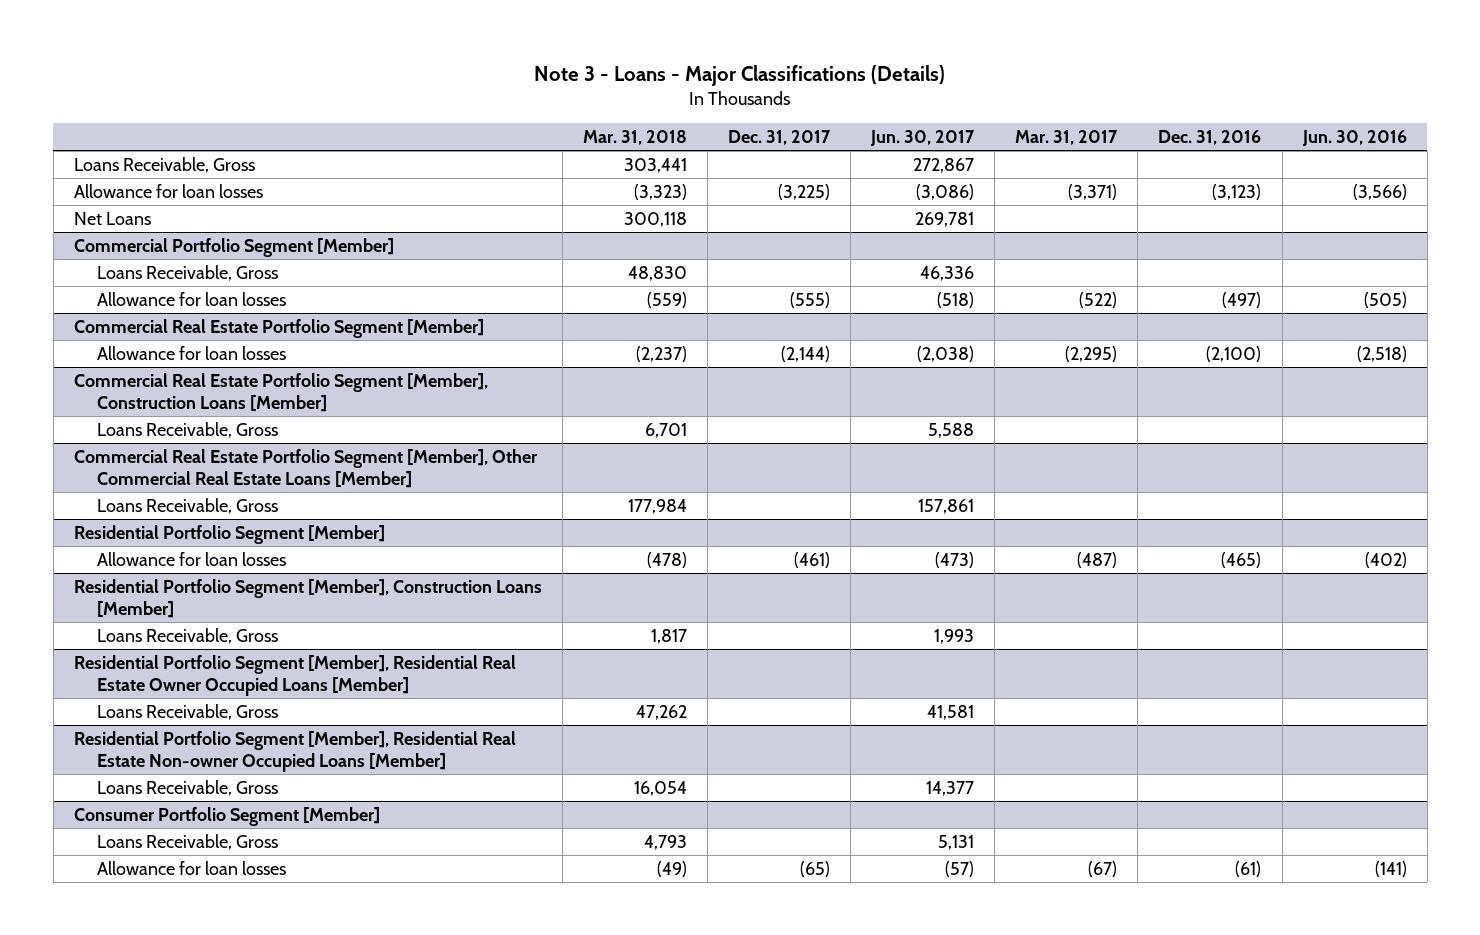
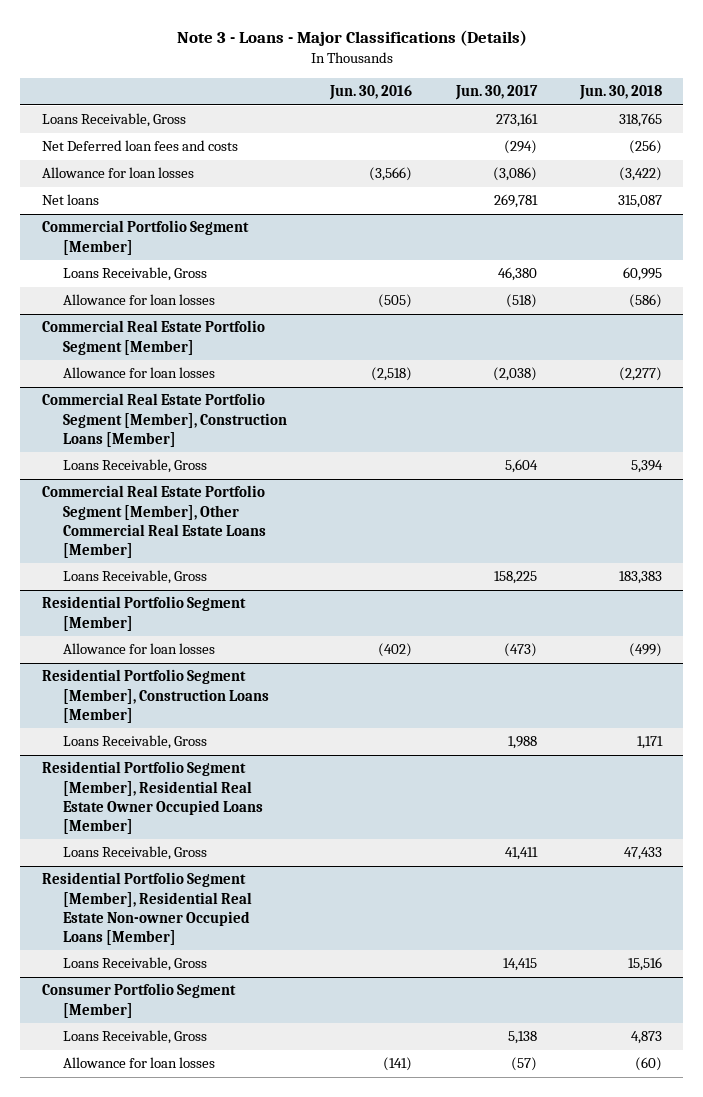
[582,130,687,146] Mar. 31, 2018 -> none
[727,130,831,146] Dec. 31, 2017 -> none
[1015,130,1119,146] Mar. 31, 2017 -> none
[1158,130,1262,146] Dec. 31, 2016 -> none
none -> [578,85,662,101] Jun. 30, 2018
[913,157,975,173] 272,867 -> [495,113,538,128] 273,161
none -> [41,140,238,152] Net Deferred loan fees and costs
[73,211,151,225] Net Loans -> [41,194,99,206] Net loans
[920,265,975,281] 46,336 -> [497,267,537,282] 46,380
[928,422,975,438] 5,588 -> [504,459,538,474] 5,604
[918,498,975,514] 157,861 -> [493,571,537,585] 158,225
[934,628,975,644] 1,993 -> [507,736,537,750] 1,988
[927,704,975,720] 41,581 -> [504,847,538,861] 41,411
[926,780,975,796] 14,377 -> [502,958,537,972] 14,415
[938,834,975,850] 5,131 -> [507,1031,537,1045] 5,138

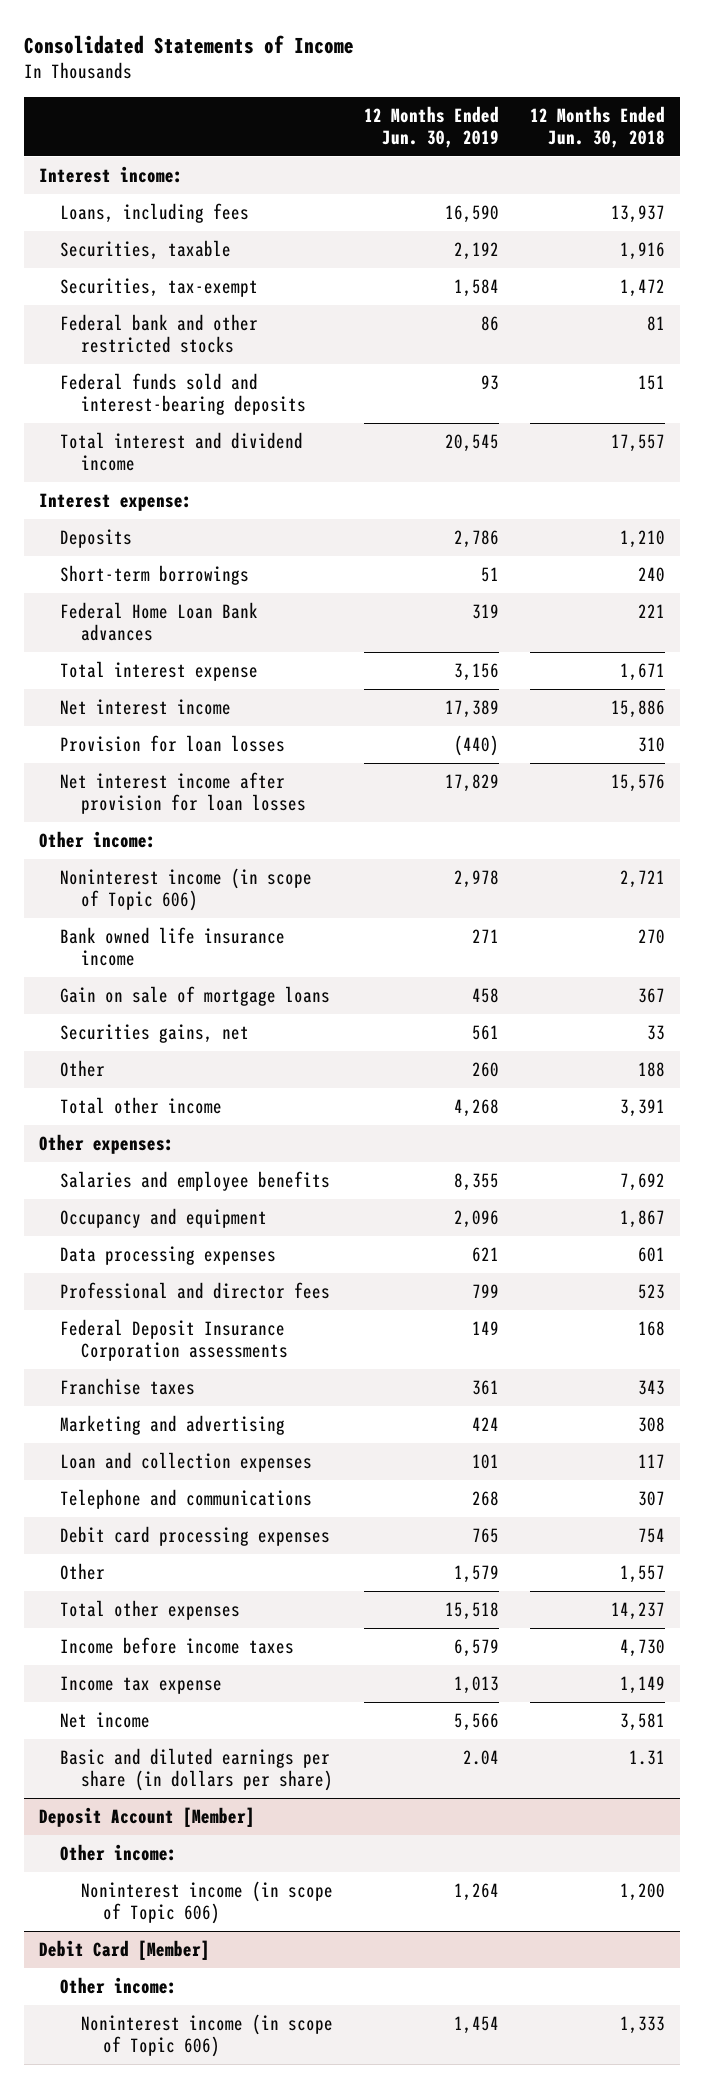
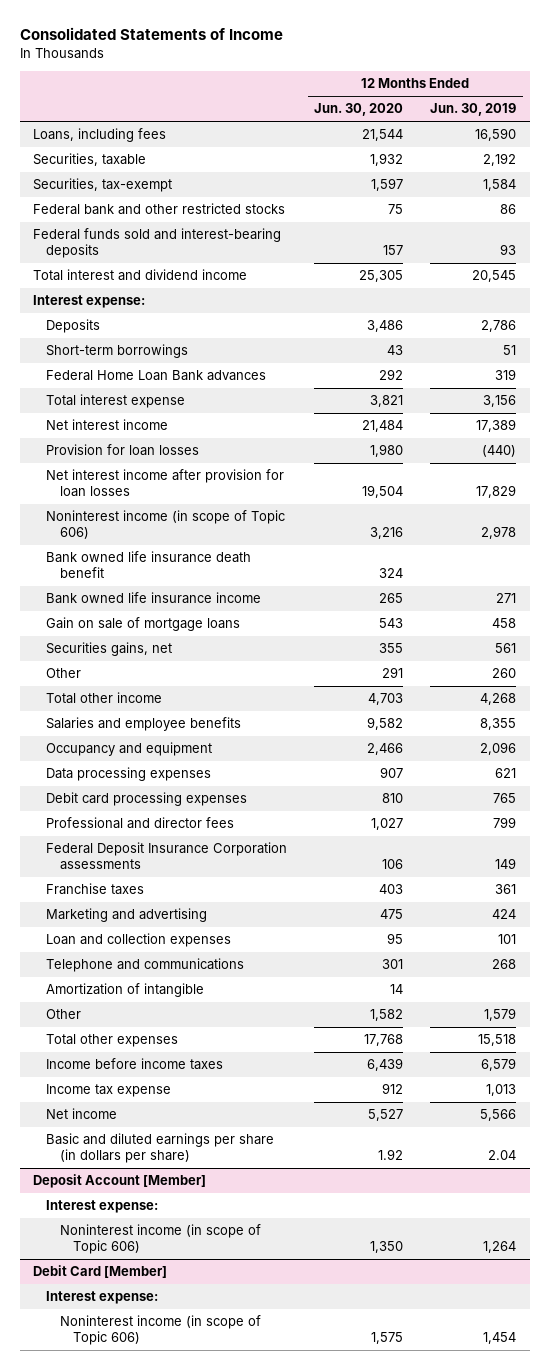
[529,105,665,149] 12 Months Ended Jun. 30, 2018 -> none
none -> [314,103,404,117] Jun. 30, 2020
[38,165,183,183] Interest income: -> none
[38,830,156,848] Other income: -> none
none -> [46,551,252,579] Bank owned life insurance death benefit
[38,1133,174,1154] Other expenses: -> none
[60,1525,331,1546] Debit card processing expenses -> [46,792,248,807] Debit card processing expenses
none -> [46,983,205,998] Amortization of intangible
[60,1843,178,1861] Other income: -> none
none -> [46,1200,159,1214] Interest expense:
[60,1976,178,1994] Other income: -> none
none -> [46,1291,159,1305] Interest expense:

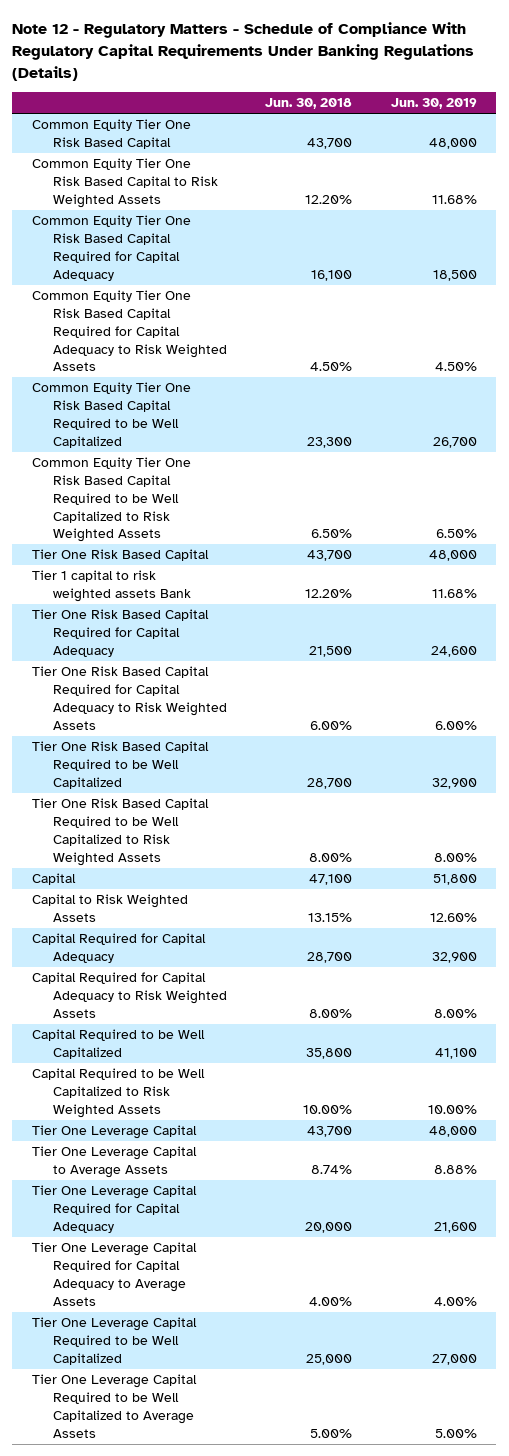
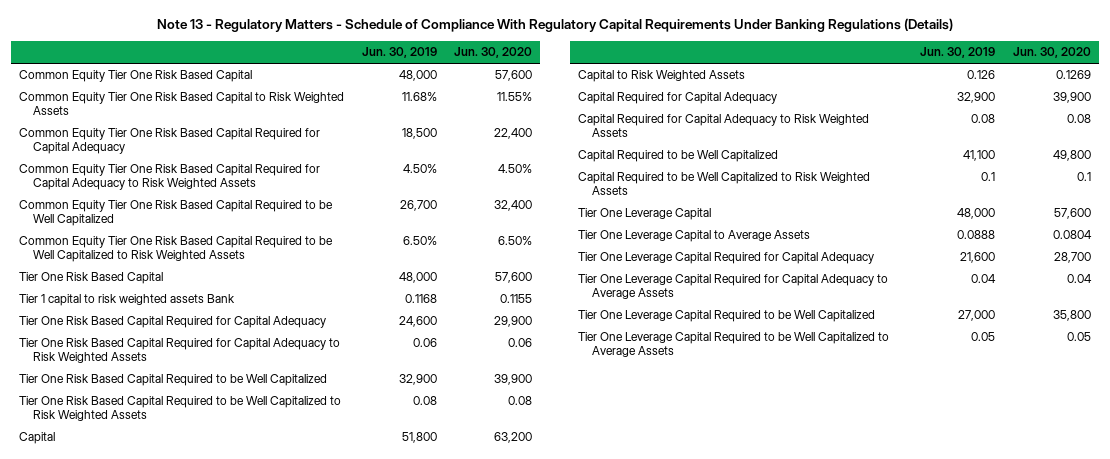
[12,22,475,81] Note 12 - Regulatory Matters - Schedule of Compliance With Regulatory Capital Requirements Under Banking Regulations (Details) -> [156,18,953,33] Note 13 - Regulatory Matters - Schedule of Compliance With Regulatory Capital Requirements Under Banking Regulations (Details)
[265,98,353,110] Jun. 30, 2018 -> none
none -> [453,47,532,59] Jun. 30, 2020
[431,589,477,599] 11.68% -> [404,294,437,304] 0.1168
[434,720,477,730] 6.00% -> [412,338,437,348] 0.06
[433,852,477,862] 8.00% -> [412,396,437,406] 0.08
[429,913,477,923] 12.60% -> [967,70,996,80] 0.126
[433,1008,477,1018] 8.00% -> [971,114,996,124] 0.08
[427,1104,477,1114] 10.00% -> [981,172,996,182] 0.1
[433,1165,477,1175] 8.88% -> [957,230,996,240] 0.0888
[433,1296,477,1306] 4.00% -> [971,274,997,284] 0.04
[434,1428,477,1438] 5.00% -> [971,332,996,342] 0.05

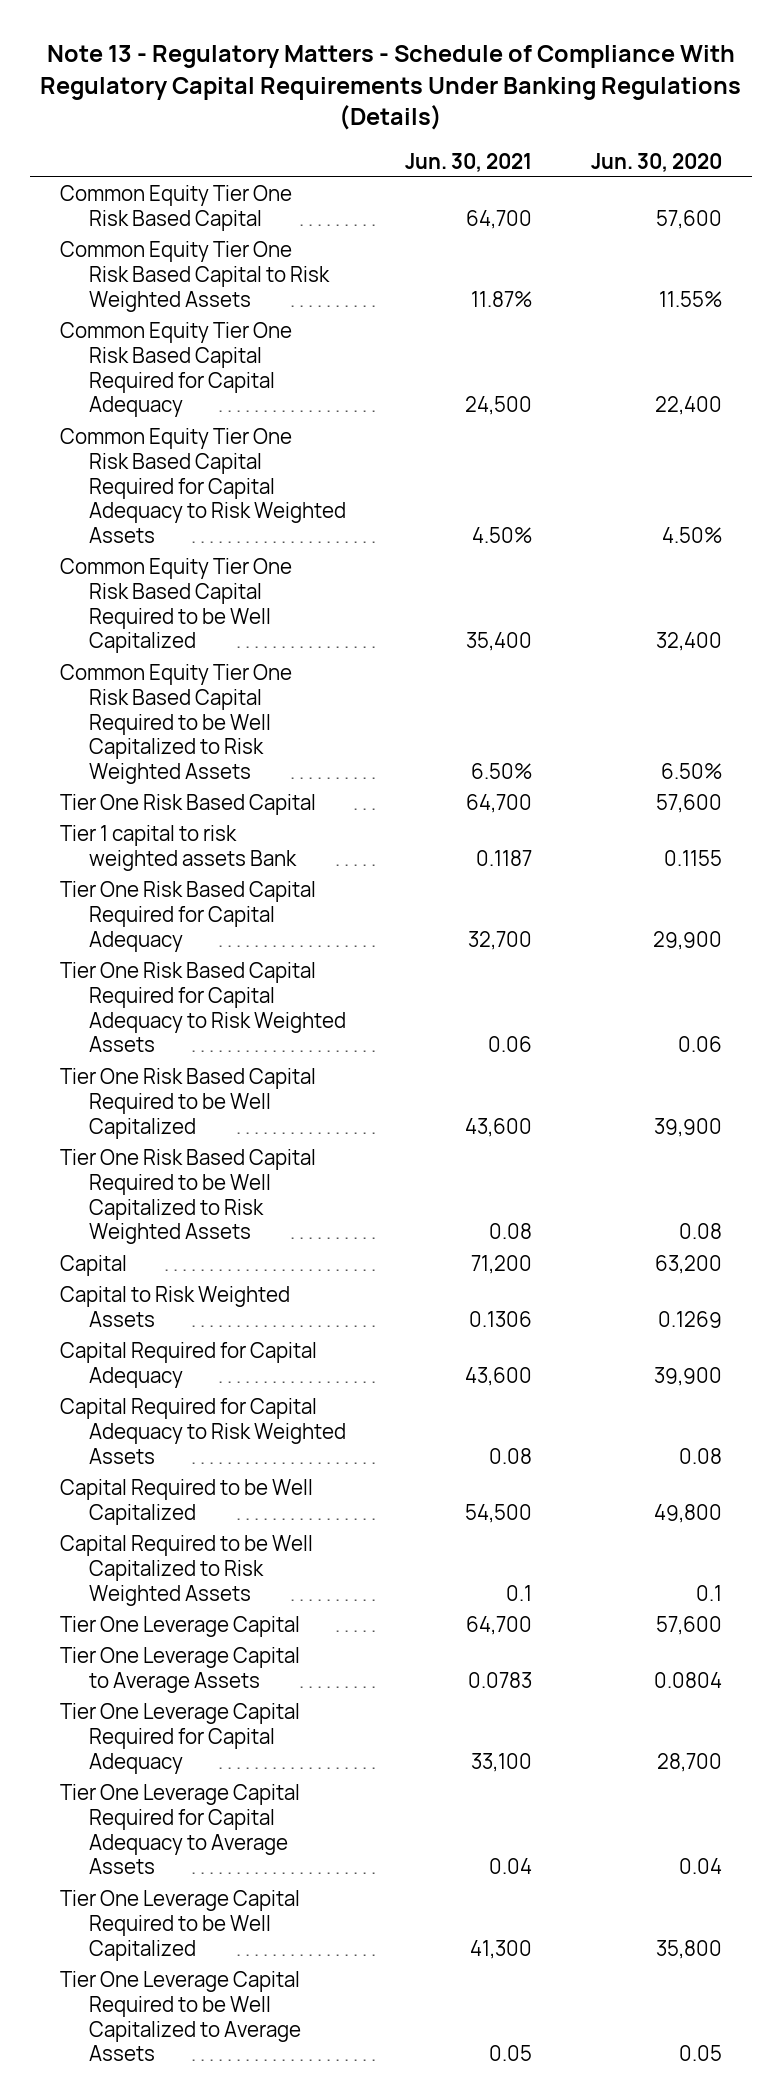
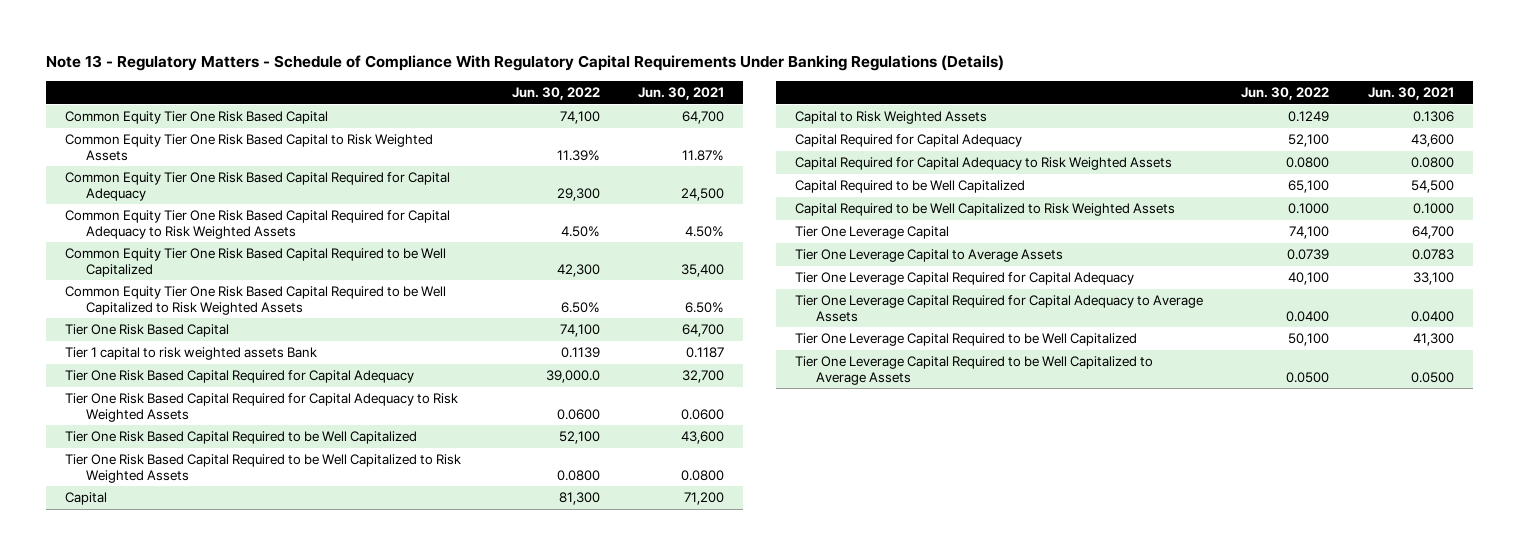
[591,152,723,172] Jun. 30, 2020 -> none
none -> [511,87,600,101] Jun. 30, 2022
[488,1036,533,1053] 0.06 -> [680,408,724,420] 0.0600
[489,1223,533,1240] 0.08 -> [680,469,724,481] 0.0800
[489,1447,533,1464] 0.08 -> [1410,157,1454,169] 0.0800
[506,1584,533,1601] 0.1 -> [1412,203,1454,215] 0.1000
[489,1858,533,1875] 0.04 -> [1410,310,1454,322] 0.0400
[489,2045,533,2062] 0.05 -> [1410,371,1454,383] 0.0500

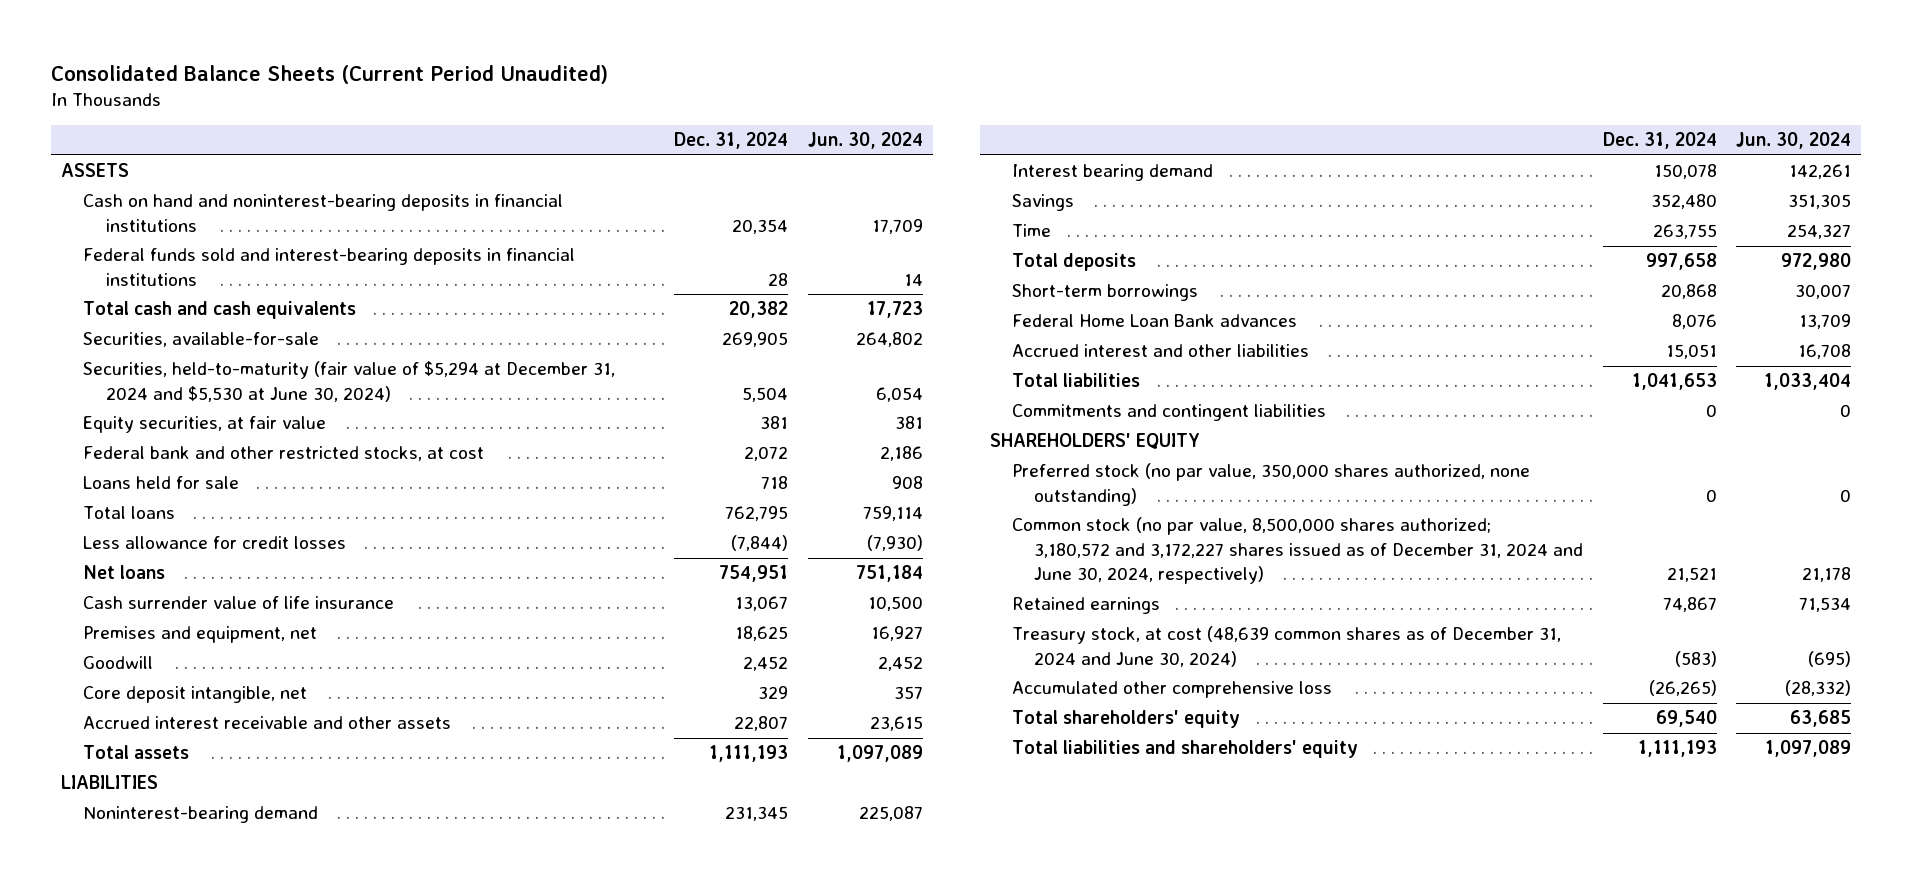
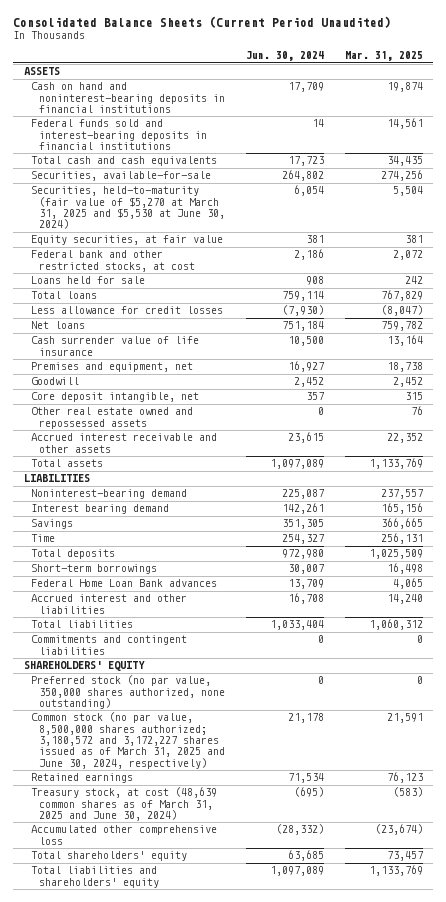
[674,132,789,150] Dec. 31, 2024 -> none
none -> [344,51,423,62] Mar. 31, 2025
[83,361,616,402] Securities, held-to-maturity (fair value of $5,294 at December 31, 2024 and $5,530 at June 30, 2024) -> [31,186,225,230] Securities, held-to-maturity (fair value of $5,270 at March 31, 2025 and $5,530 at June 30, 2024)
none -> [31,407,194,429] Other real estate owned and repossessed assets
[1011,517,1584,585] Common stock (no par value, 8,500,000 shares authorized; 3,180,572 and 3,172,227 shares issued as of December 31, 2024 and June 30, 2024, respectively) -> [31,712,225,769] Common stock (no par value, 8,500,000 shares authorized; 3,180,572 and 3,172,227 shares issued as of March 31, 2025 and June 30, 2024, respectively)
[1011,626,1561,667] Treasury stock, at cost (48,639 common shares as of December 31, 2024 and June 30, 2024) -> [31,787,218,822] Treasury stock, at cost (48,639 common shares as of March 31, 2025 and June 30, 2024)

